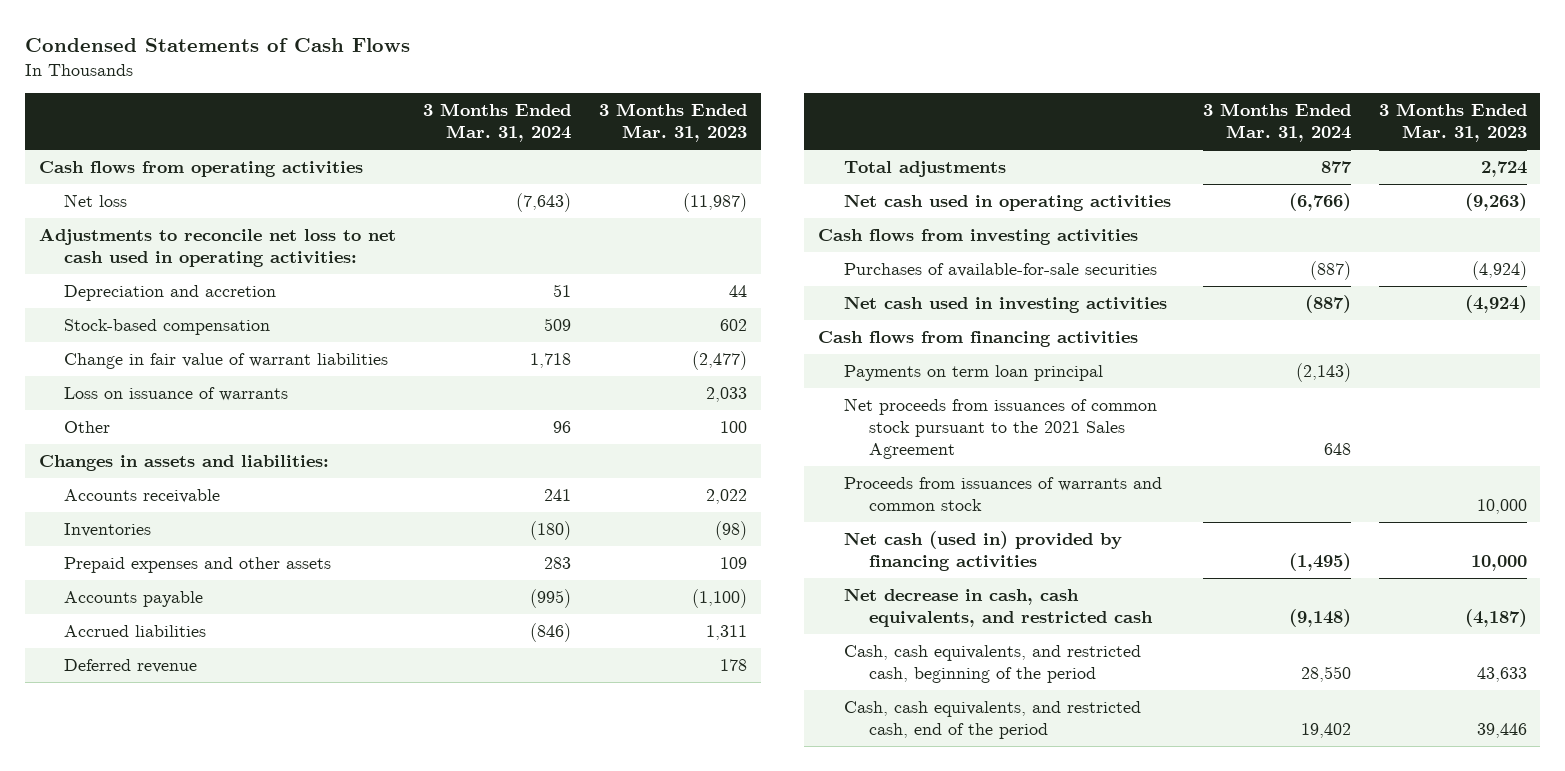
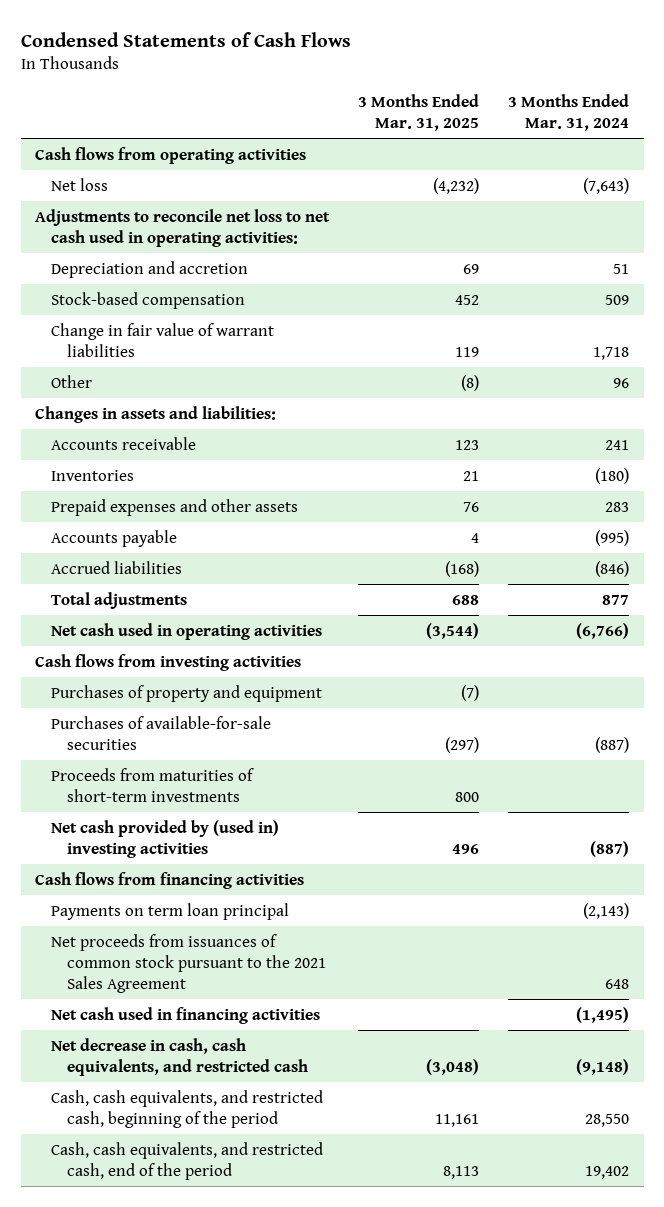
[598,103,747,143] 3 Months Ended Mar. 31, 2023 -> none
none -> [358,93,480,132] 3 Months Ended Mar. 31, 2025
[64,387,289,402] Loss on issuance of warrants -> none
[64,659,198,674] Deferred revenue -> none
none -> [51,684,323,702] Purchases of property and equipment
none -> [51,767,255,802] Proceeds from maturities of short-term investments
[843,296,1167,314] Net cash used in investing activities -> [51,819,280,858] Net cash provided by (used in) investing activities
[843,477,1162,512] Proceeds from issuances of warrants and common stock -> none
[843,531,1122,572] Net cash (used in) provided by financing activities -> [51,1006,321,1024] Net cash used in financing activities

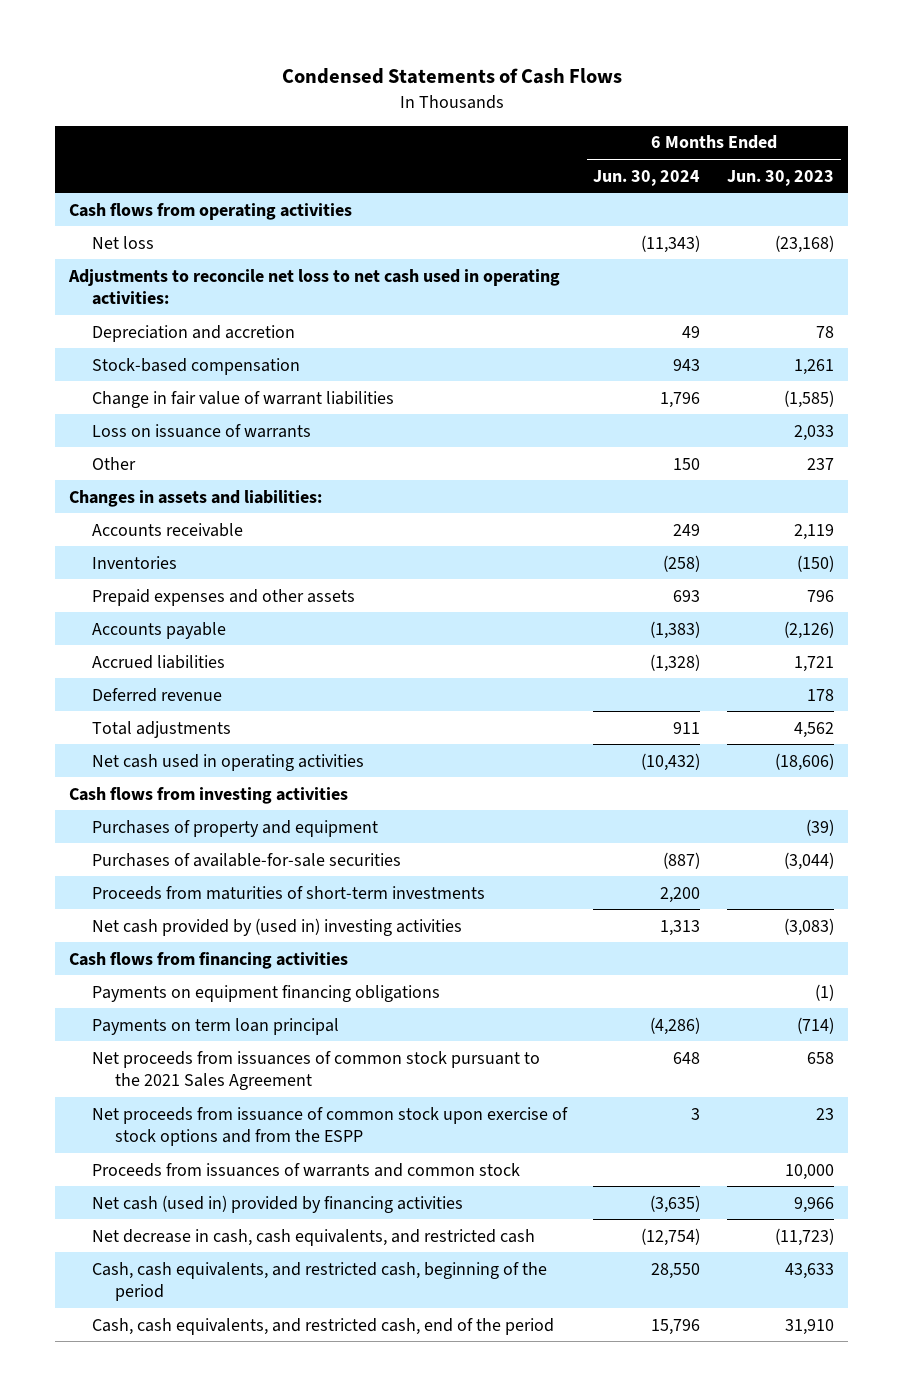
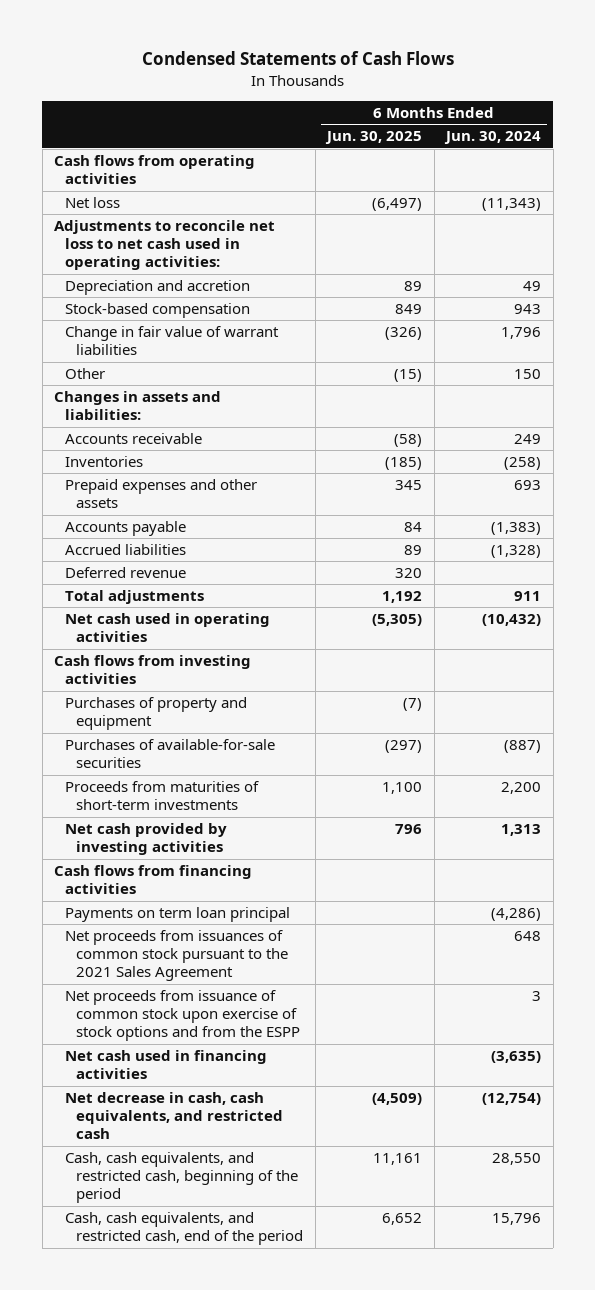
[727,169,835,186] Jun. 30, 2023 -> none
none -> [325,131,423,145] Jun. 30, 2025
[91,423,311,438] Loss on issuance of warrants -> none
[91,917,462,936] Net cash provided by (used in) investing activities -> [65,823,228,856] Net cash provided by investing activities
[91,984,440,1002] Payments on equipment financing obligations -> none
[91,1162,520,1177] Proceeds from issuances of warrants and common stock -> none
[91,1194,463,1213] Net cash (used in) provided by financing activities -> [65,1050,268,1080] Net cash used in financing activities

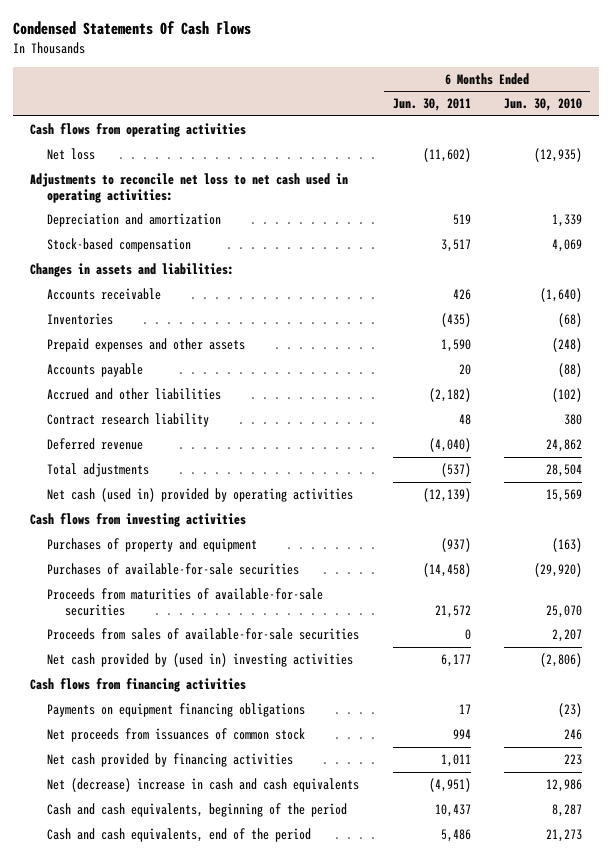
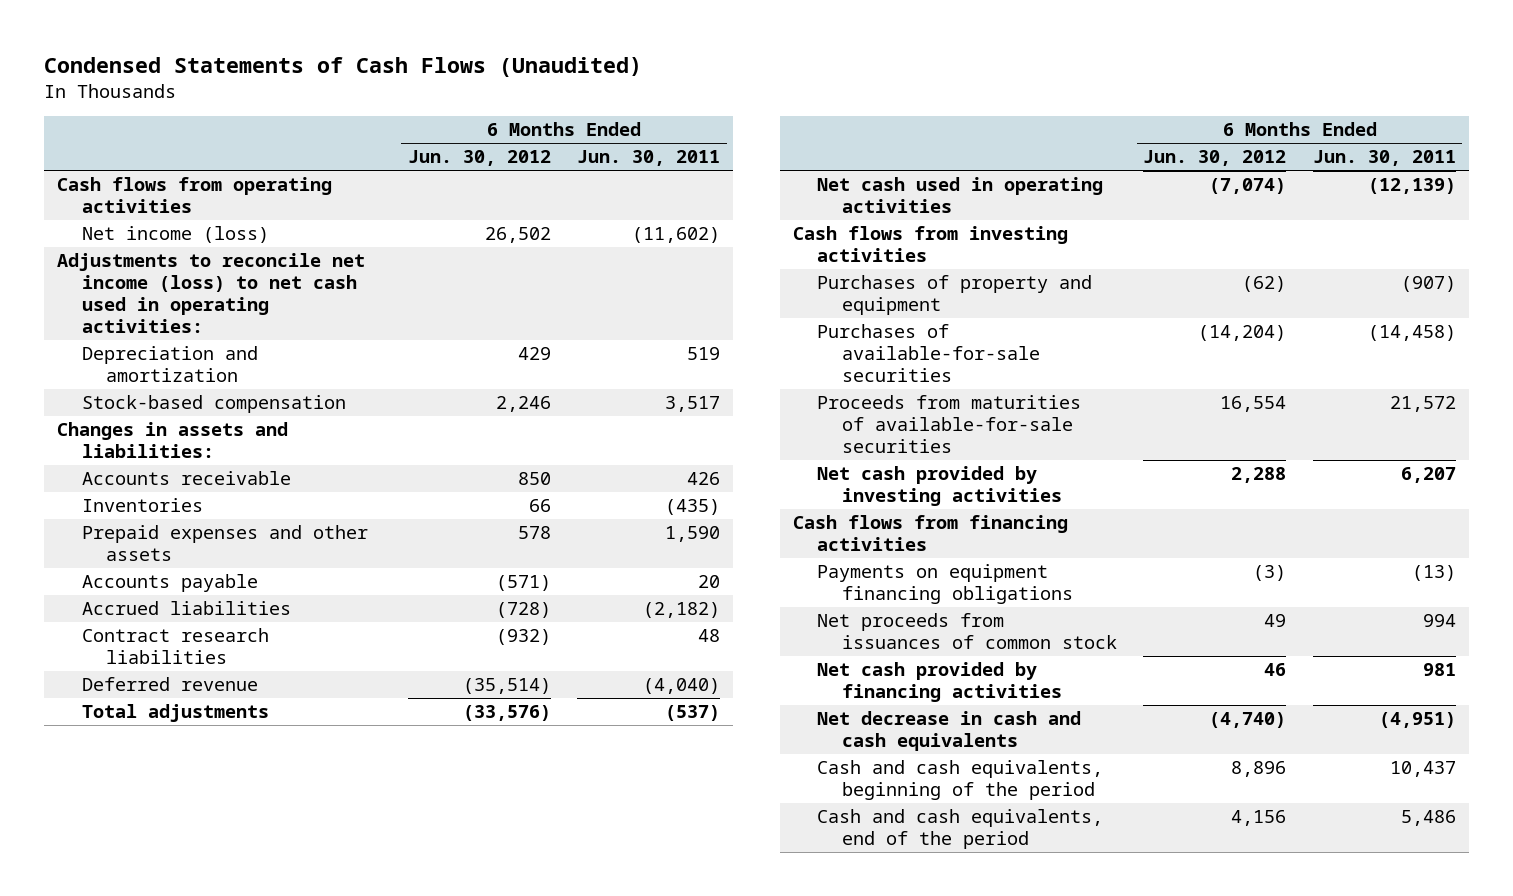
[12,21,251,36] Condensed Statements Of Cash Flows -> [43,56,642,77] Condensed Statements of Cash Flows (Unaudited)
[503,98,582,112] Jun. 30, 2010 -> none
none -> [407,150,551,167] Jun. 30, 2012
[47,148,96,161] Net loss -> [81,226,269,244] Net income (loss)
[29,173,348,203] Adjustments to reconcile net loss to net cash used in operating activities: -> [56,253,365,333] Adjustments to reconcile net income (loss) to net cash used in operating activities:
[47,388,222,401] Accrued and other liabilities -> [81,601,291,616] Accrued liabilities
[47,413,210,428] Contract research liability -> [81,628,269,665] Contract research liabilities
[47,488,354,503] Net cash (used in) provided by operating activities -> [817,177,1104,214] Net cash used in operating activities
[440,538,471,553] (937) -> [1400,276,1456,293] (907)
[47,628,360,641] Proceeds from sales of available-for-sale securities -> none
[47,653,354,668] Net cash provided by (used in) investing activities -> [817,466,1063,507] Net cash provided by investing activities
[440,654,471,668] 6,177 -> [1400,467,1456,484] 6,207
[458,704,471,715] 17 -> [1411,565,1456,582] (13)
[440,754,471,768] 1,011 -> [1422,663,1456,677] 981
[47,778,360,793] Net (decrease) increase in cash and cash equivalents -> [817,711,1082,752] Net decrease in cash and cash equivalents

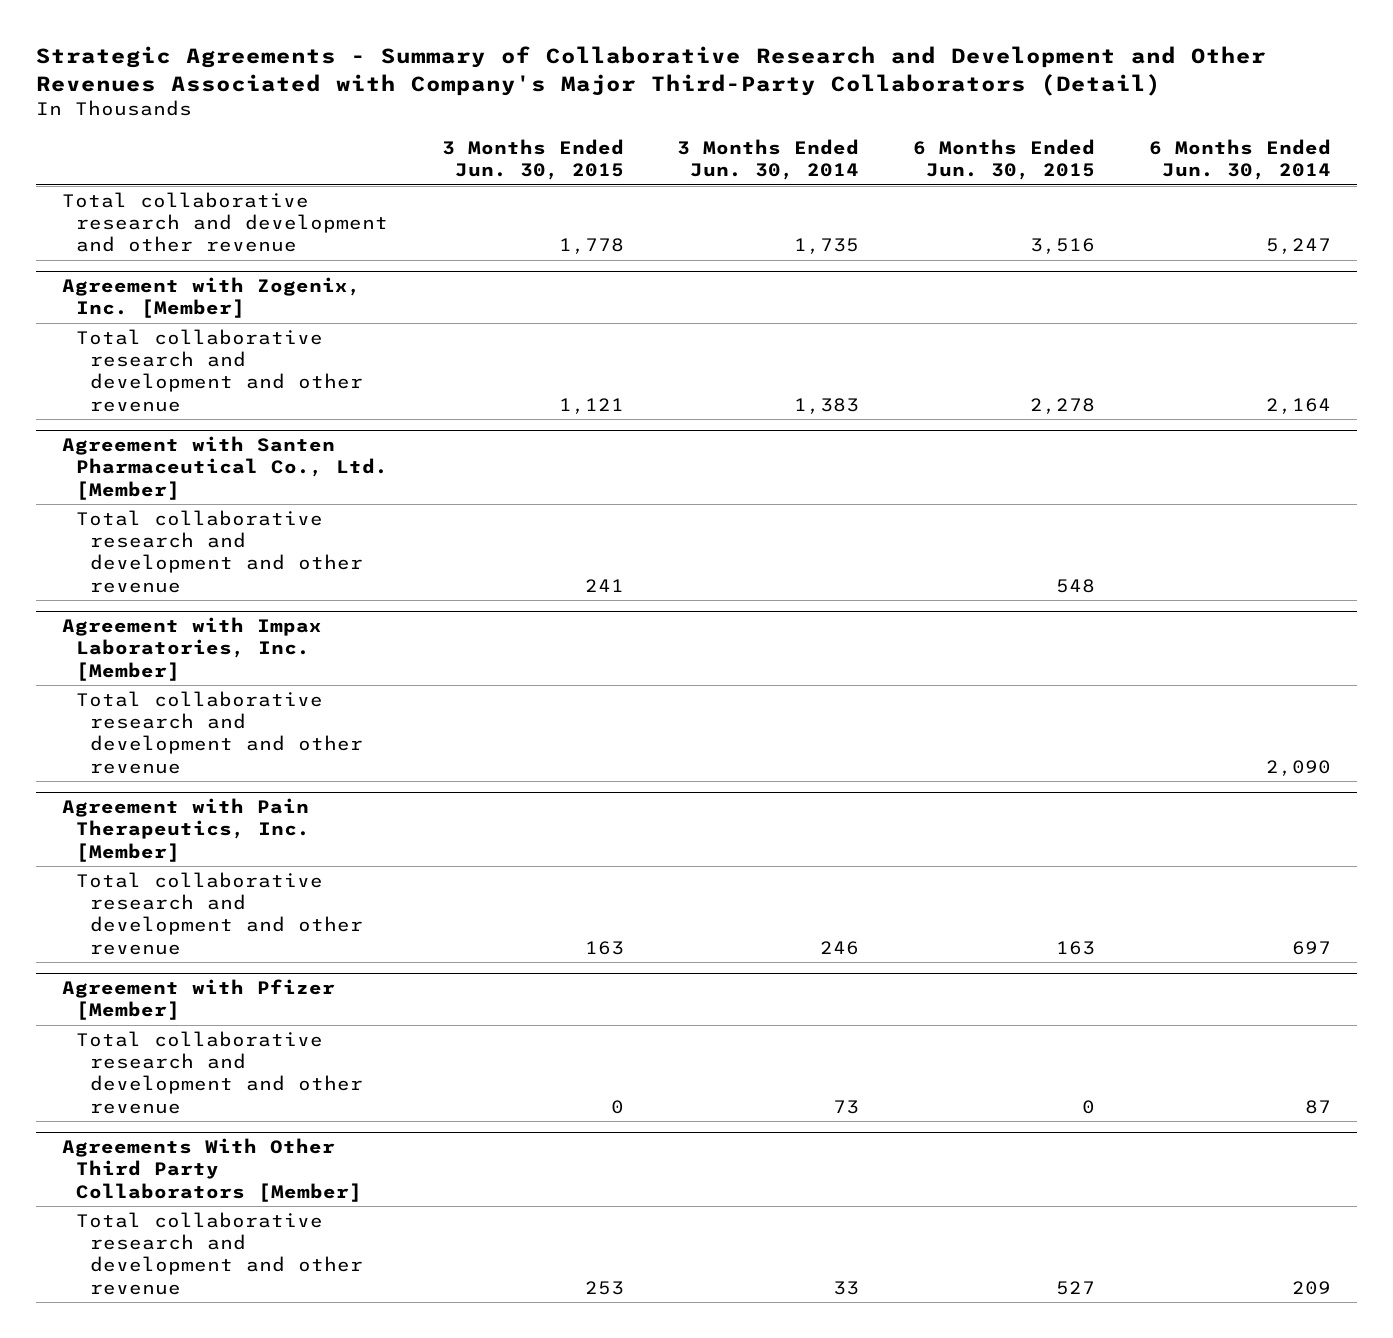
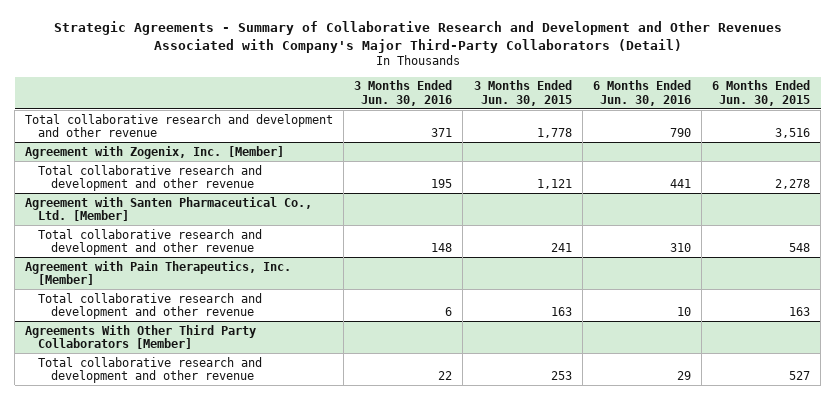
[677,139,860,181] 3 Months Ended Jun. 30, 2014 -> none
[1148,139,1331,181] 6 Months Ended Jun. 30, 2014 -> none
none -> [354,80,453,106] 3 Months Ended Jun. 30, 2016
none -> [592,80,691,106] 6 Months Ended Jun. 30, 2016
[62,617,323,681] Agreement with Impax Laboratories, Inc. [Member] -> none
[76,690,363,774] Total collaborative research and development and other revenue -> none
[62,979,336,1021] Agreement with Pfizer [Member] -> none
[76,1030,363,1114] Total collaborative research and development and other revenue -> none

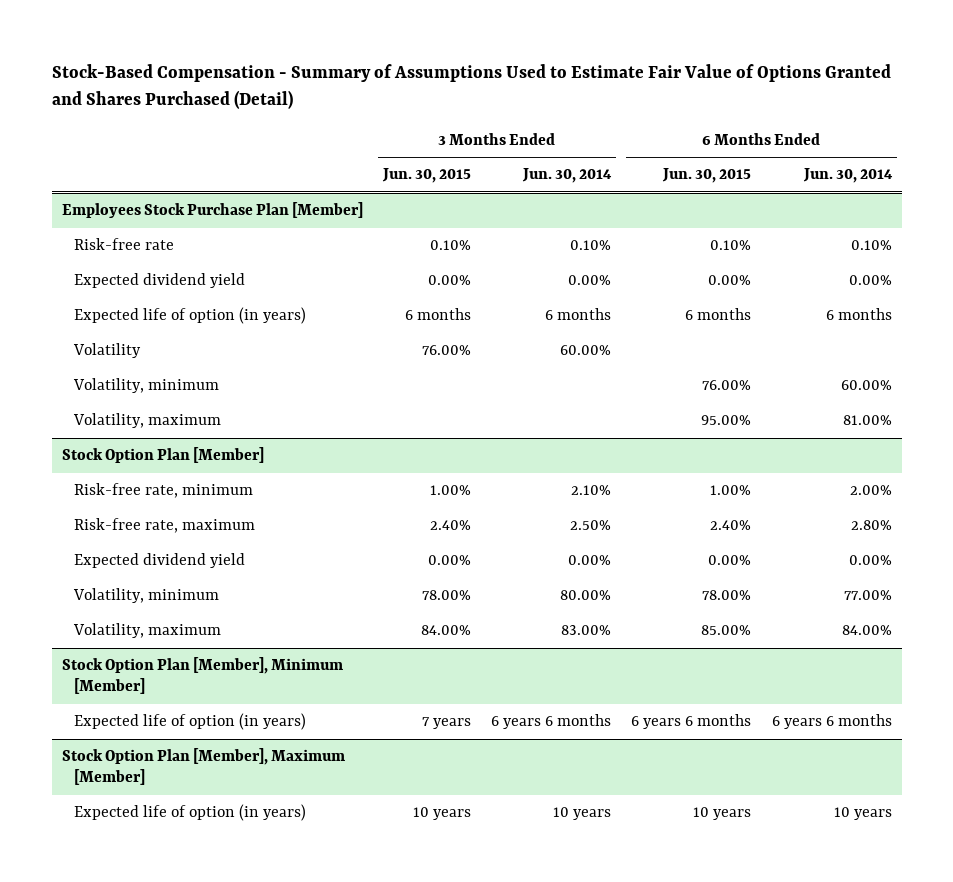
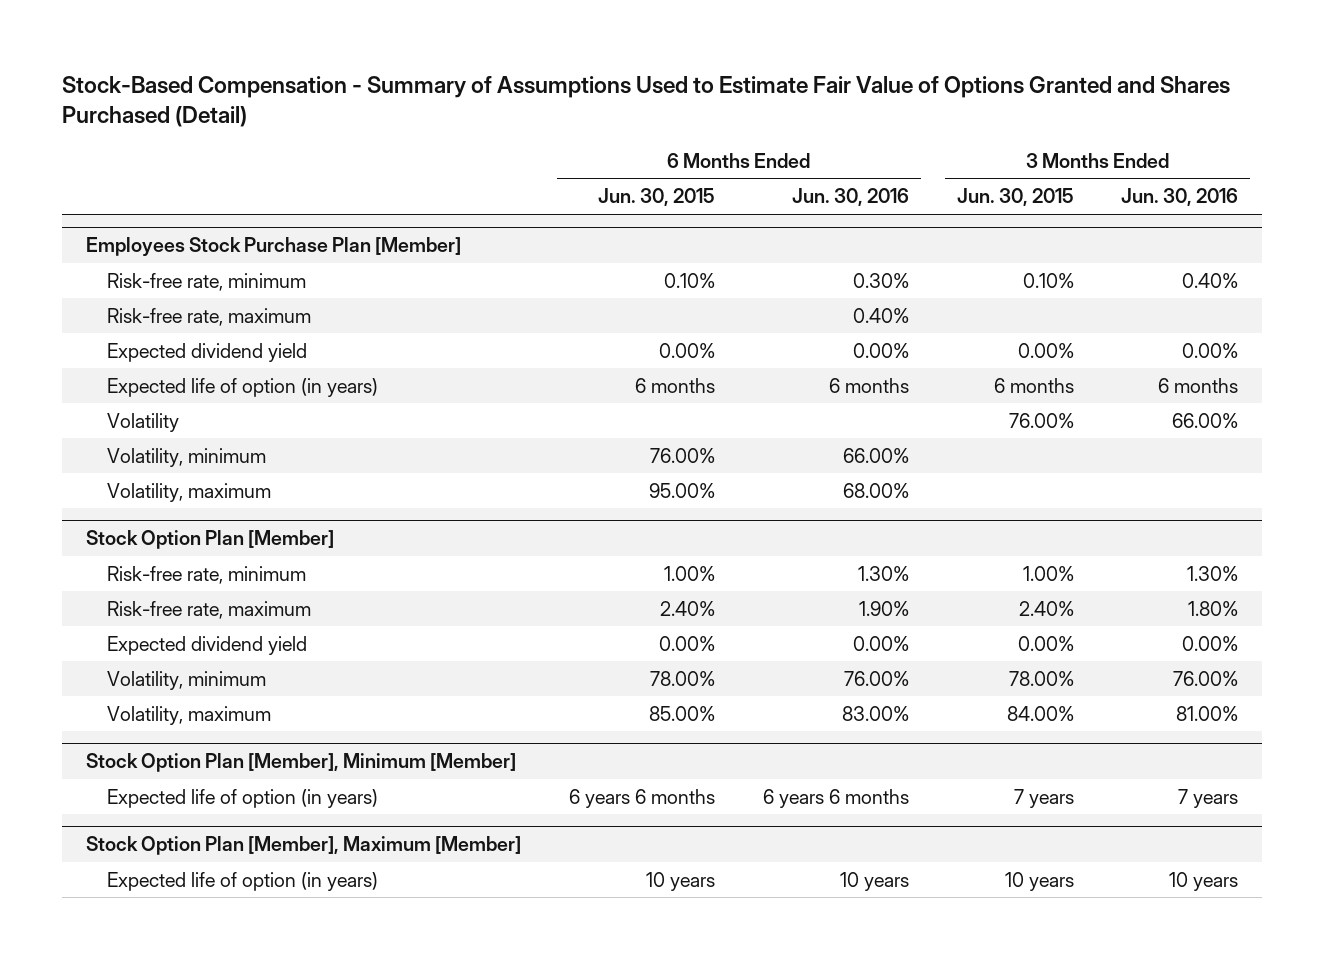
[522,168,613,184] Jun. 30, 2014 -> none
[802,168,893,184] Jun. 30, 2014 -> none
none -> [791,188,909,207] Jun. 30, 2016
none -> [1121,188,1239,207] Jun. 30, 2016
[73,238,174,251] Risk-free rate -> [107,272,307,291] Risk-free rate, minimum
none -> [107,307,312,326] Risk-free rate, maximum

